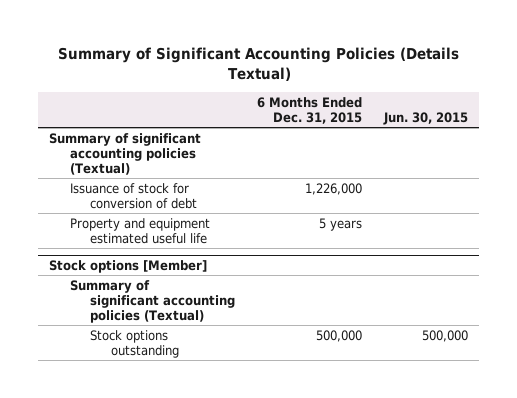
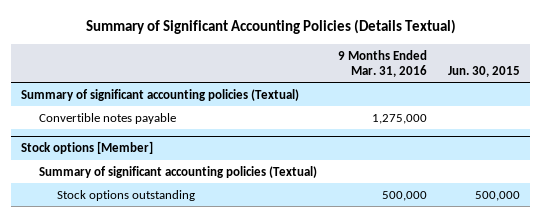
[257,96,363,125] 6 Months Ended Dec. 31, 2015 -> none
none -> [338,49,428,77] 9 Months Ended Mar. 31, 2016
[69,217,210,244] Property and equipment estimated useful life -> none
[69,182,198,209] Issuance of stock for conversion of debt -> [39,112,177,124] Convertible notes payable

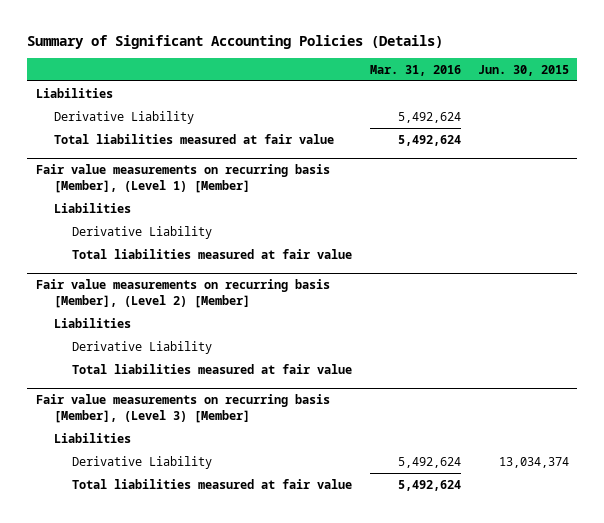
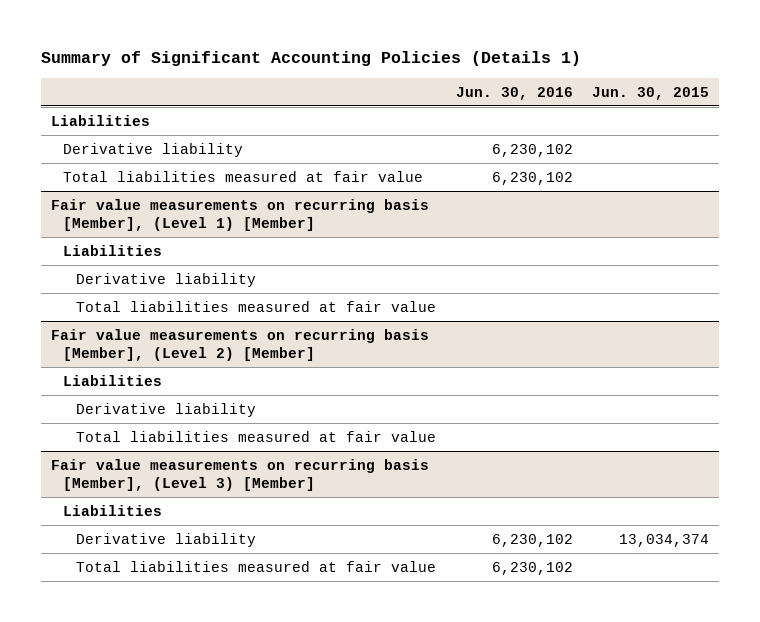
[27,34,444,49] Summary of Significant Accounting Policies (Details) -> [40,51,581,67] Summary of Significant Accounting Policies (Details 1)
[369,64,461,76] Mar. 31, 2016 -> none
none -> [455,86,573,100] Jun. 30, 2016
[54,110,195,124] Derivative Liability -> [63,142,244,157] Derivative liability
[72,225,213,239] Derivative Liability -> [76,272,257,287] Derivative liability
[72,340,213,354] Derivative Liability -> [76,402,257,417] Derivative liability
[72,455,213,469] Derivative Liability -> [76,532,257,547] Derivative liability

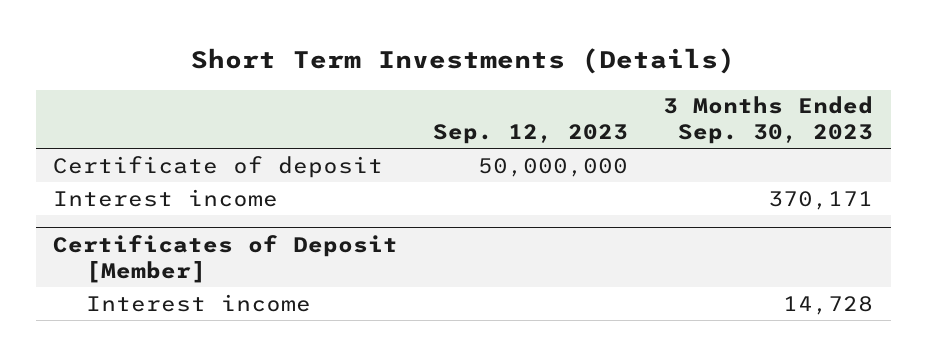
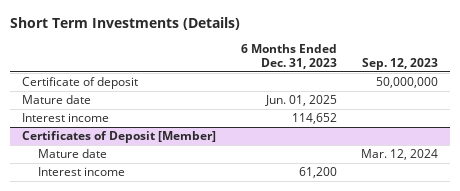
[663,96,874,145] 3 Months Ended Sep. 30, 2023 -> none
none -> [240,44,337,69] 6 Months Ended Dec. 31, 2023
none -> [22,95,92,105] Mature date
none -> [37,149,107,159] Mature date

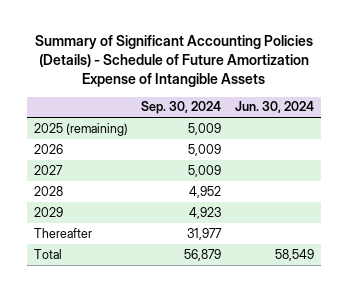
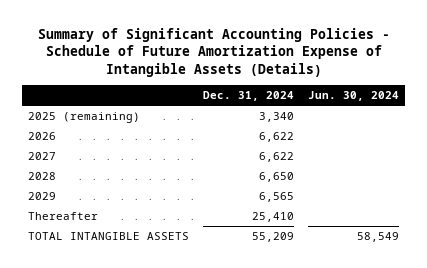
[34,35,313,88] Summary of Significant Accounting Policies (Details) - Schedule of Future Amortization Expense of Intangible Assets -> [37,28,390,77] Summary of Significant Accounting Policies - Schedule of Future Amortization Expense of Intangible Assets (Details)
[141,101,222,115] Sep. 30, 2024 -> none
none -> [203,91,295,102] Dec. 31, 2024
[33,248,62,259] Total -> [28,232,190,241] TOTAL INTANGIBLE ASSETS

